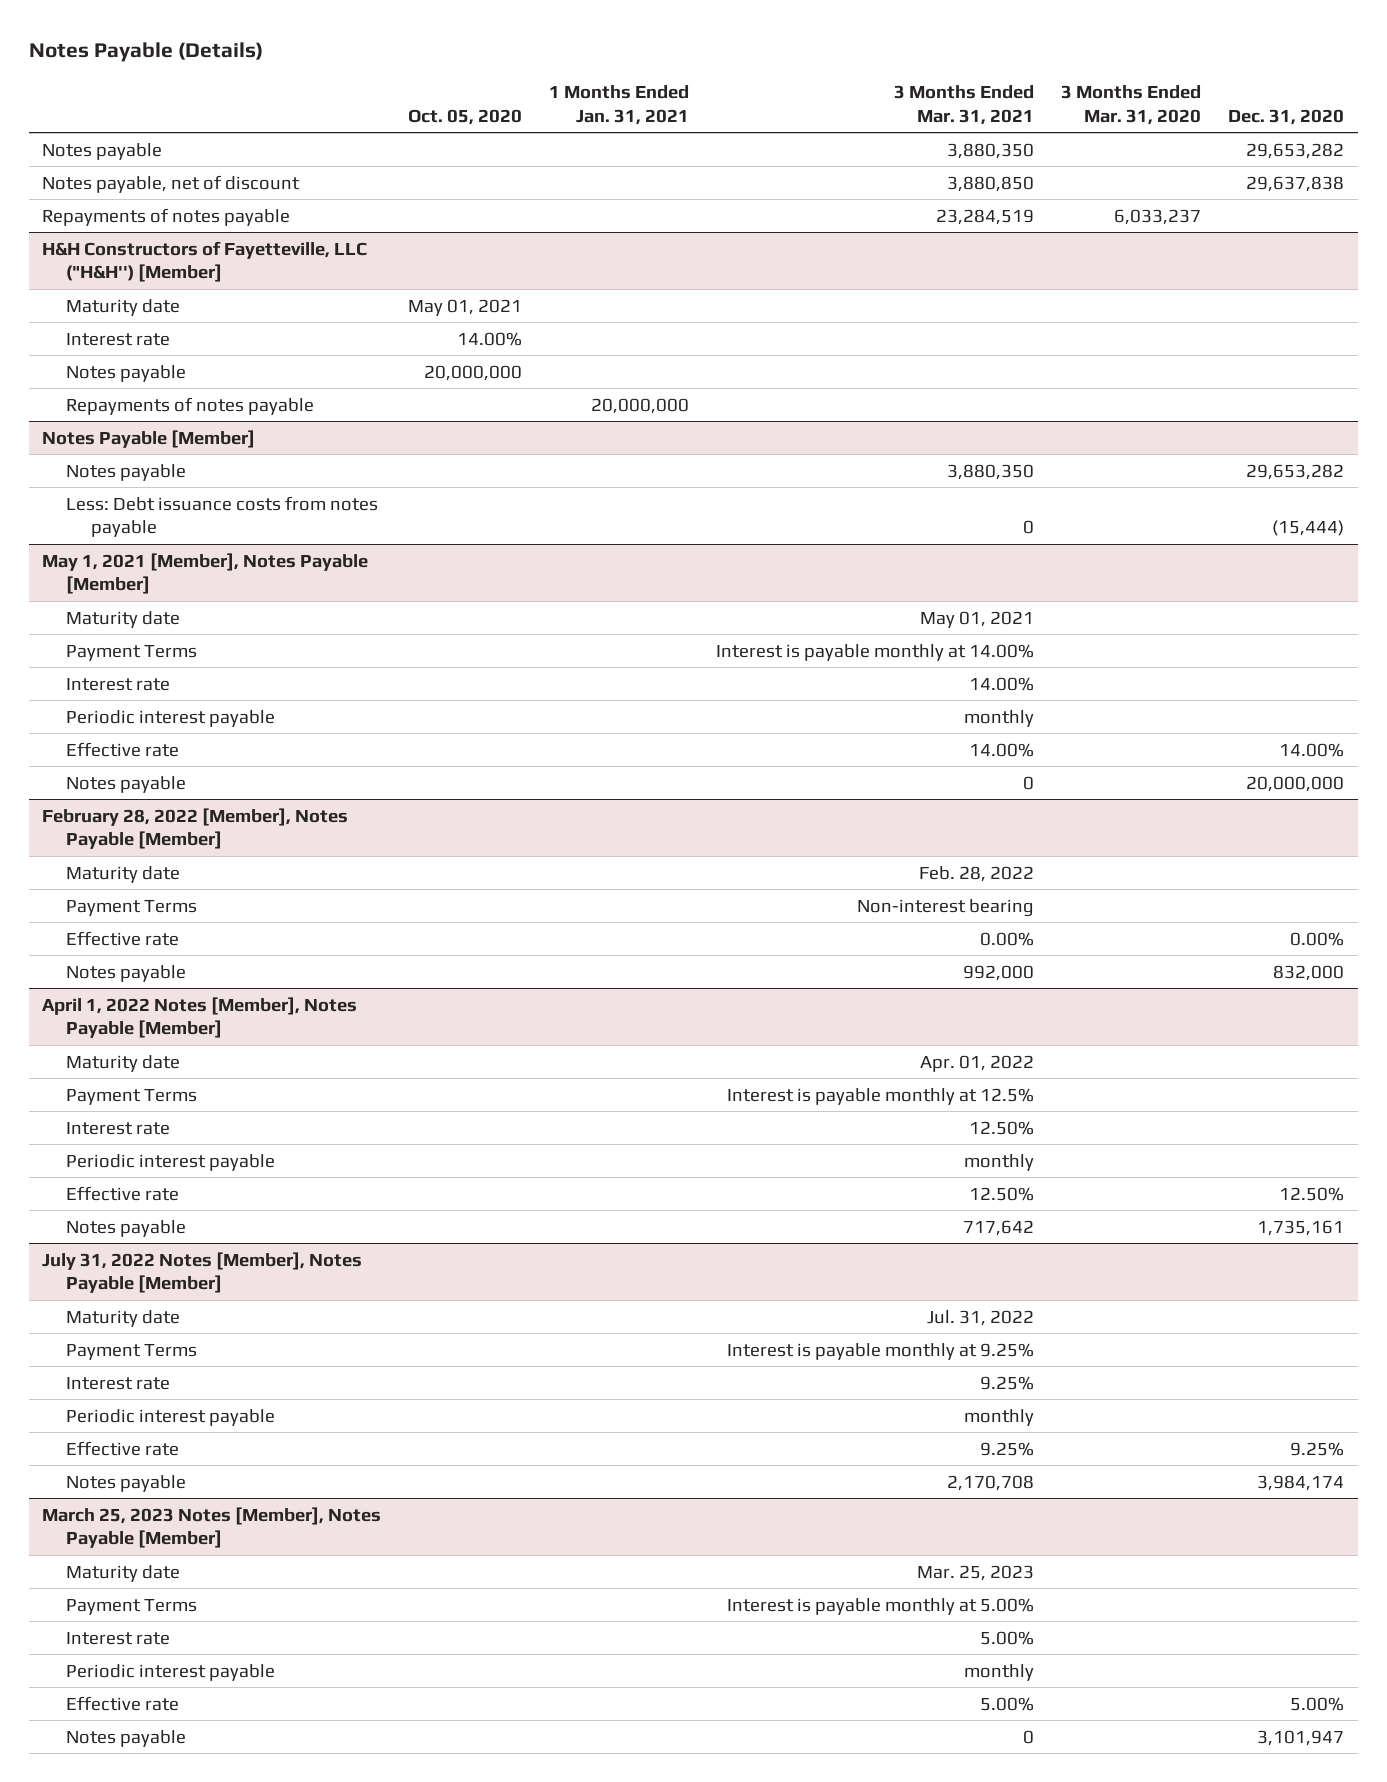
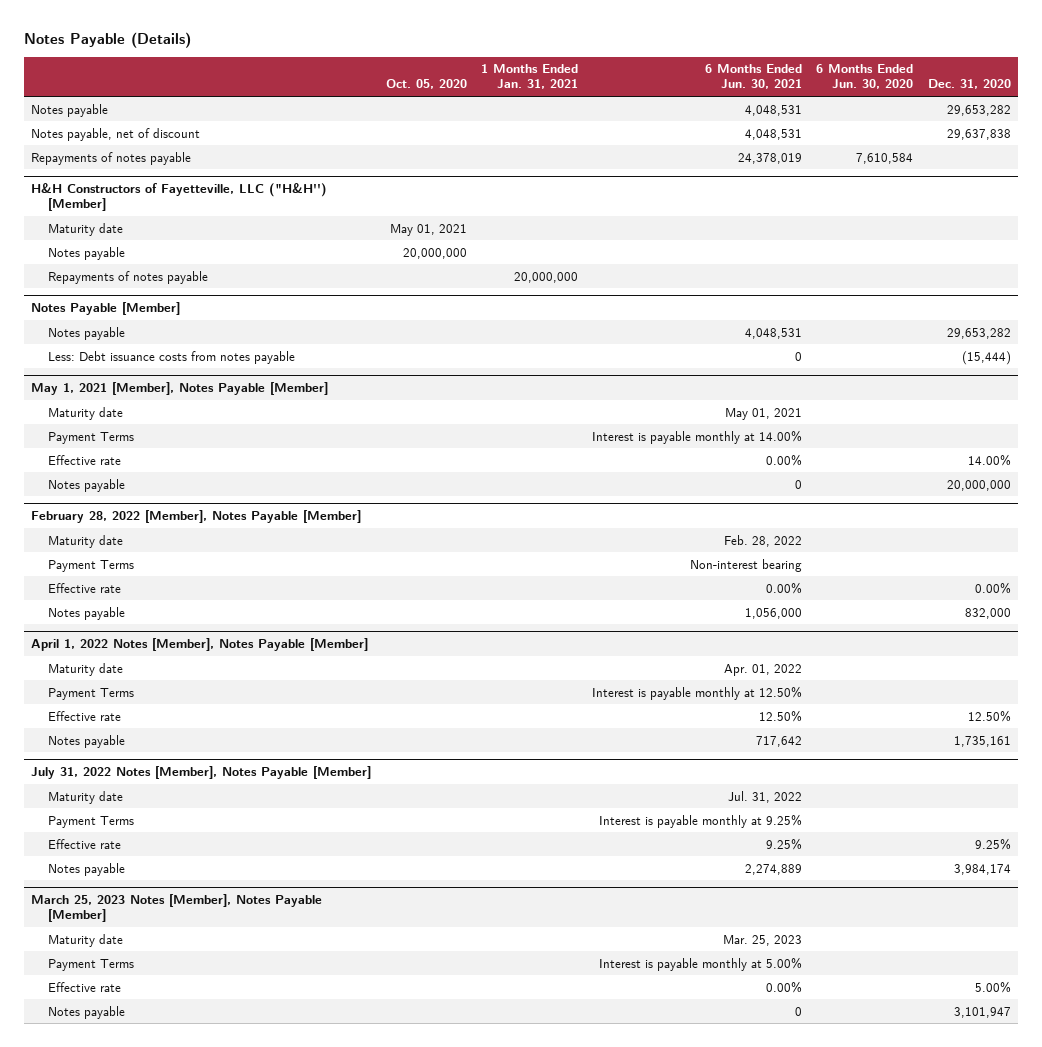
[894,85,1035,125] 3 Months Ended Mar. 31, 2021 -> none
[1061,85,1202,125] 3 Months Ended Mar. 31, 2020 -> none
none -> [705,64,803,90] 6 Months Ended Jun. 30, 2021
none -> [816,64,914,90] 6 Months Ended Jun. 30, 2020
[66,332,171,346] Interest rate -> none
[66,677,171,691] Interest rate -> none
[66,709,276,727] Periodic interest payable -> none
[66,1121,171,1135] Interest rate -> none
[66,1153,276,1171] Periodic interest payable -> none
[66,1376,171,1390] Interest rate -> none
[66,1408,276,1426] Periodic interest payable -> none
[66,1631,171,1645] Interest rate -> none
[66,1663,276,1681] Periodic interest payable -> none

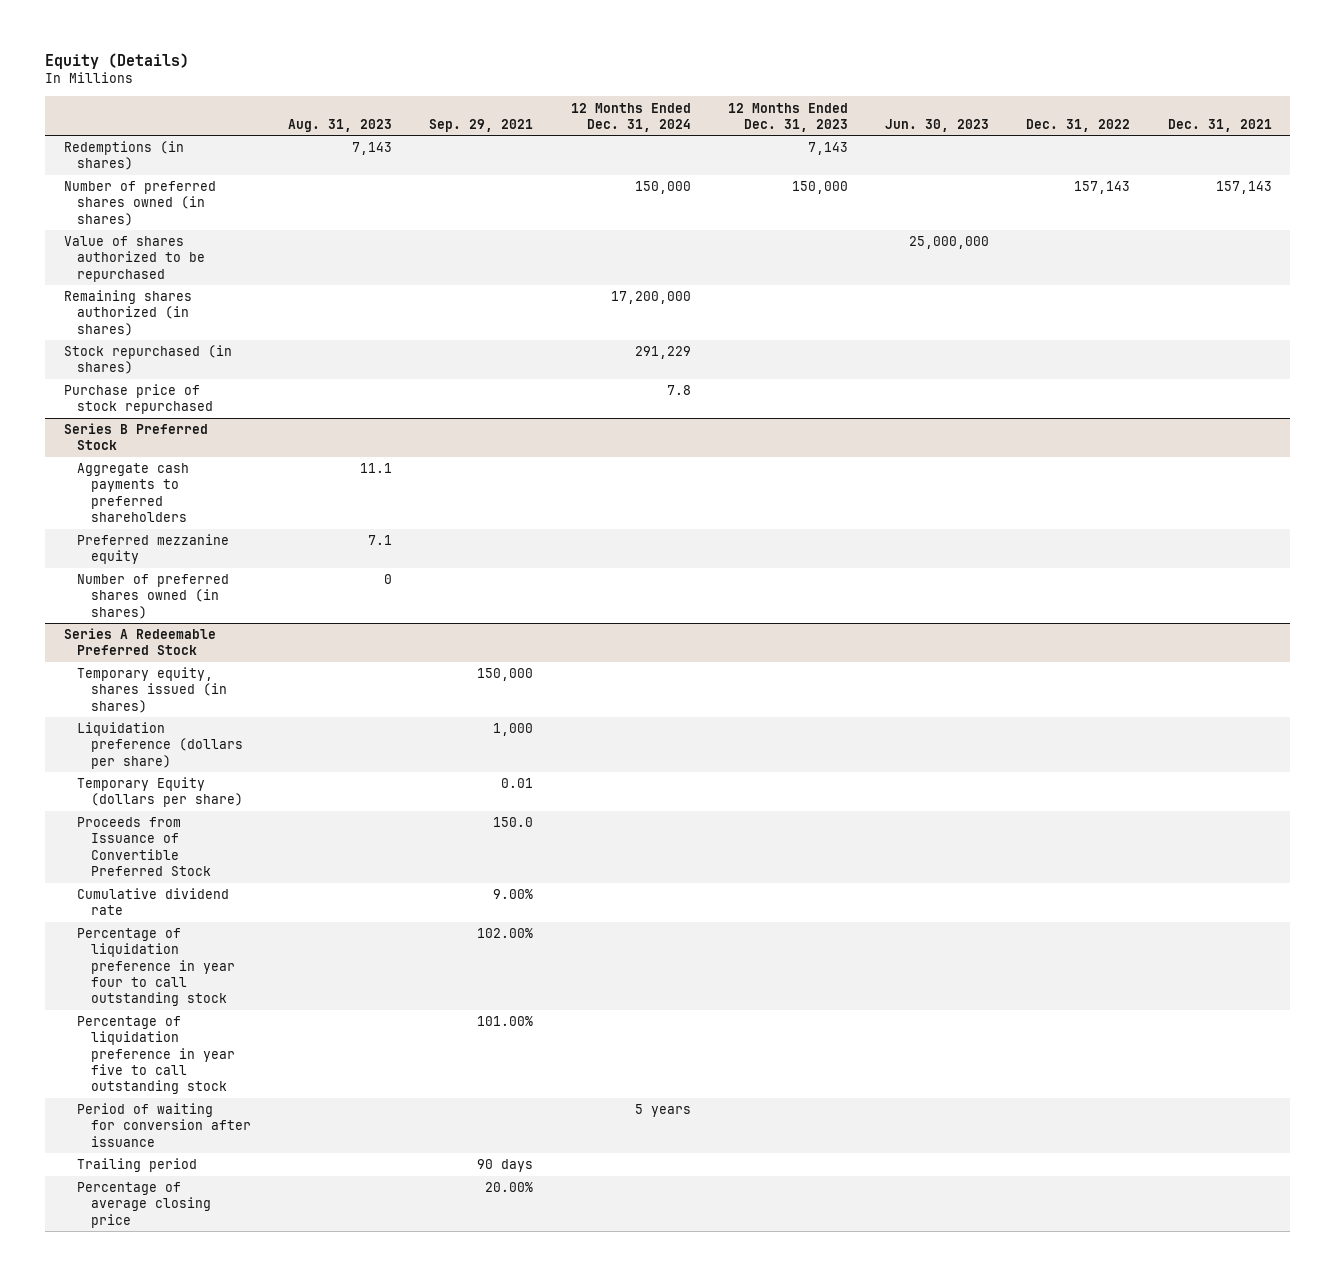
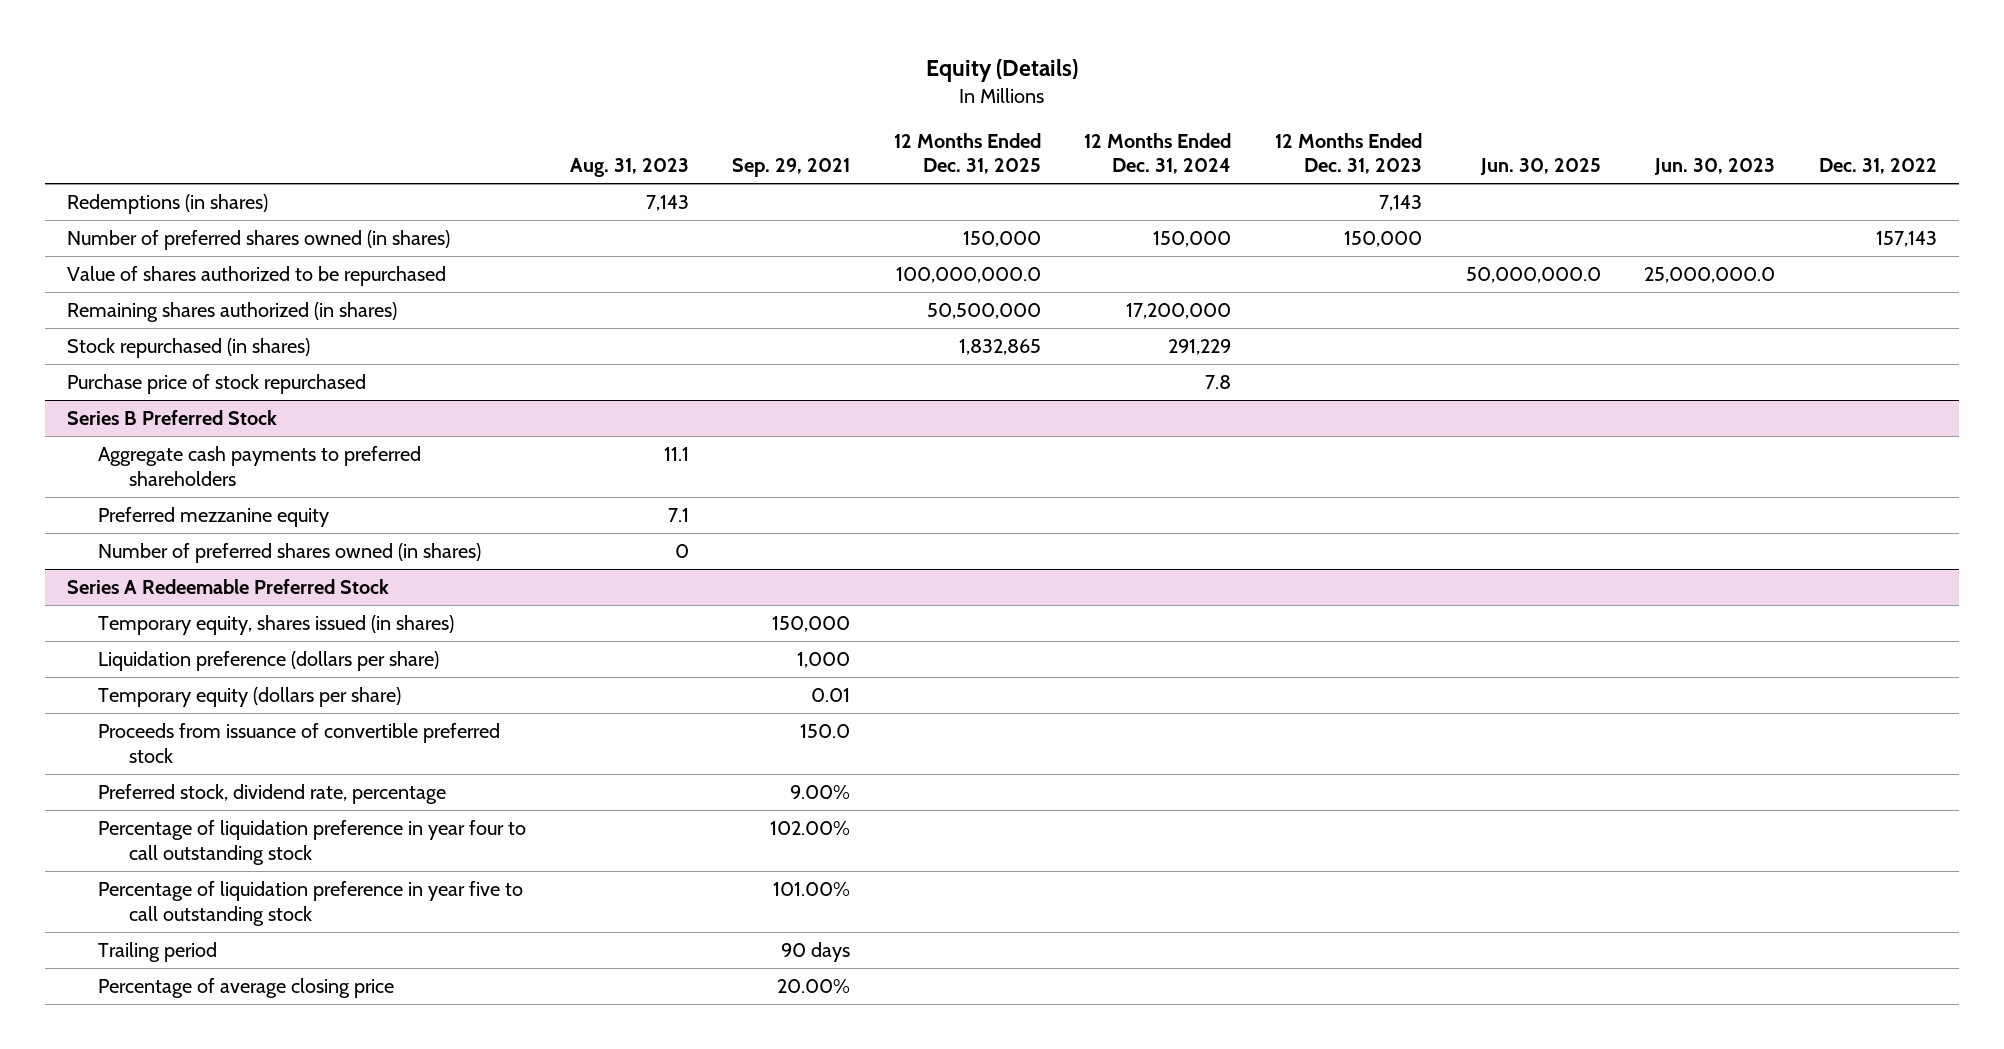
[1167,118,1272,132] Dec. 31, 2021 -> none
none -> [893,132,1041,175] 12 Months Ended Dec. 31, 2025
none -> [1479,158,1601,176] Jun. 30, 2025
[909,236,990,250] 25,000,000 -> [1644,267,1776,284] 25,000,000.0
[77,777,243,808] Temporary Equity (dollars per share) -> [97,687,401,708] Temporary equity (dollars per share)
[77,817,211,877] Proceeds from Issuance of Convertible Preferred Stock -> [97,723,500,763] Proceeds from issuance of convertible preferred stock
[77,888,230,916] Cumulative dividend rate -> [97,784,446,805] Preferred stock, dividend rate, percentage
[77,1103,251,1147] Period of waiting for conversion after issuance -> none

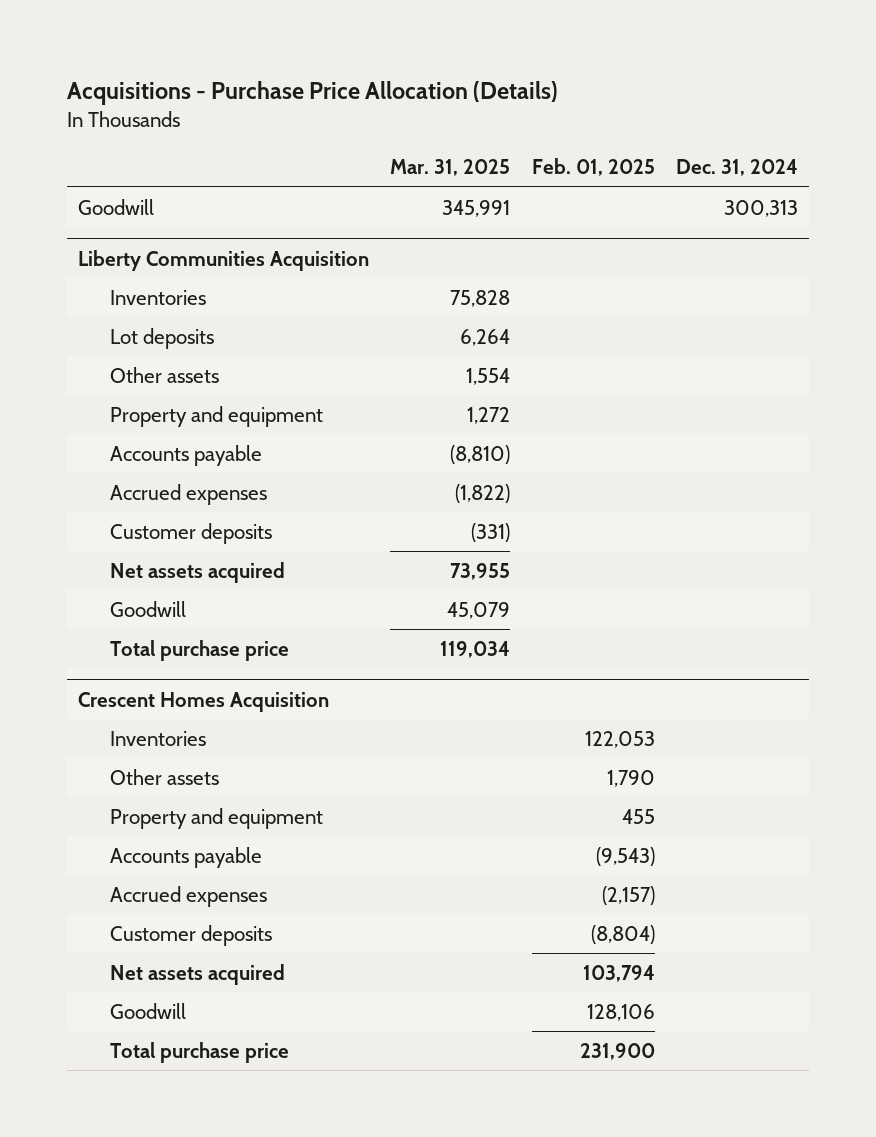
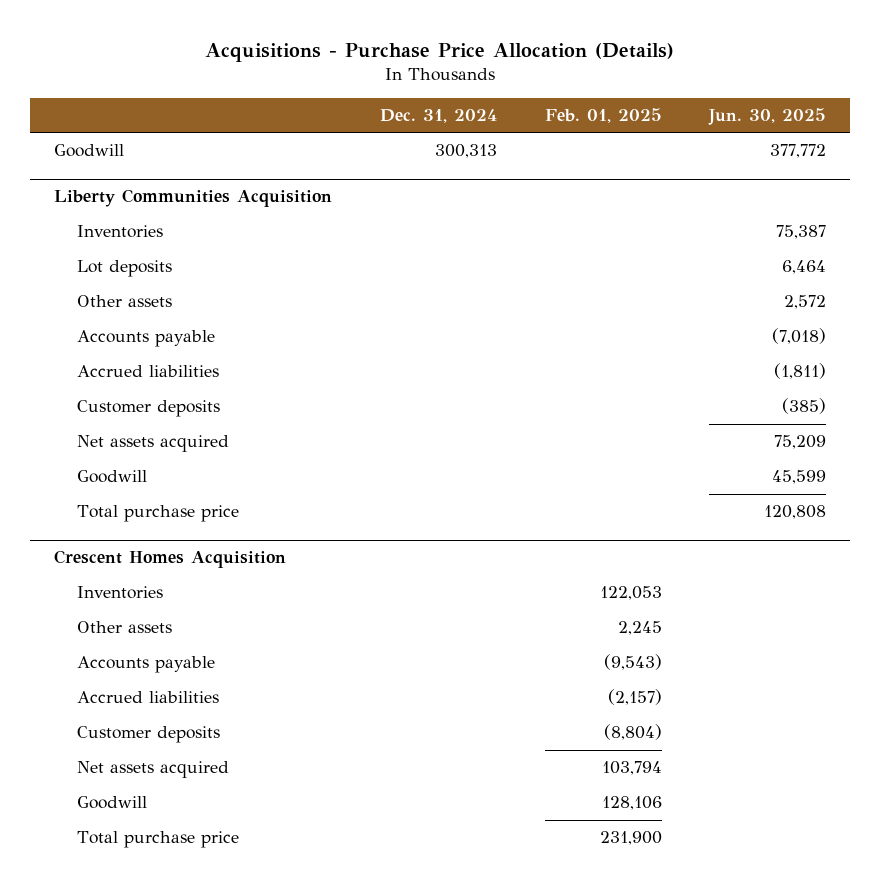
[390,159,511,177] Mar. 31, 2025 -> none
none -> [708,107,827,125] Jun. 30, 2025
[110,405,324,427] Property and equipment -> none
[110,483,268,505] Accrued expenses -> [77,365,220,378] Accrued liabilities
[110,807,324,829] Property and equipment -> none
[606,769,655,787] 1,790 -> [617,621,662,636] 2,245
[110,885,268,907] Accrued expenses -> [77,691,220,704] Accrued liabilities

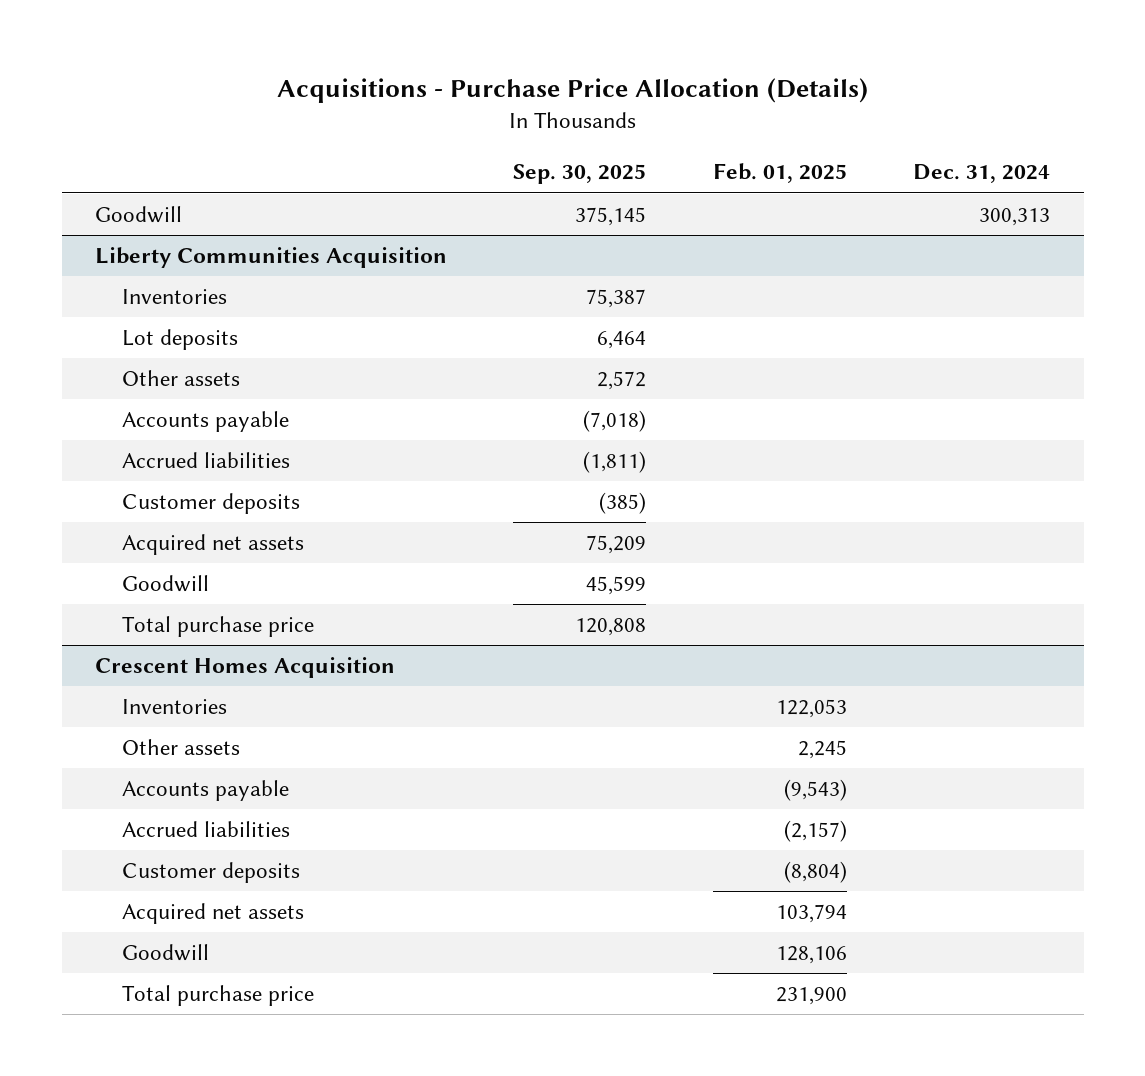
[708,107,827,125] Jun. 30, 2025 -> none
none -> [513,164,647,185] Sep. 30, 2025
[77,435,230,453] Net assets acquired -> [121,534,304,556] Acquired net assets
[77,761,230,779] Net assets acquired -> [121,903,304,925] Acquired net assets

